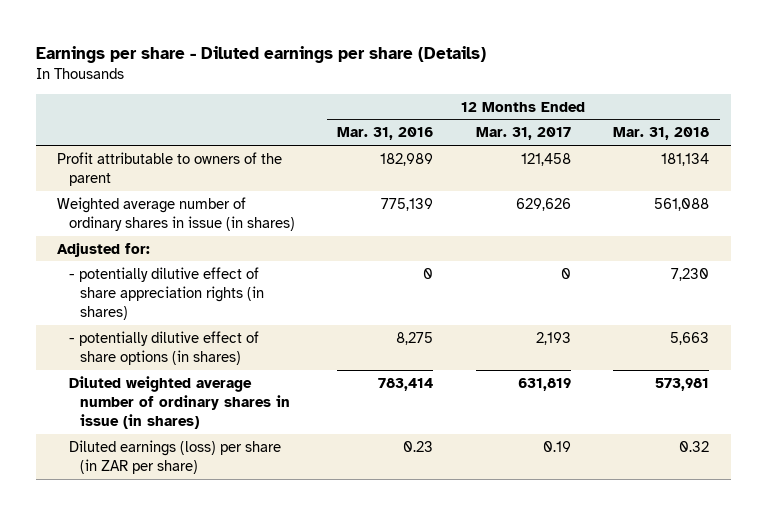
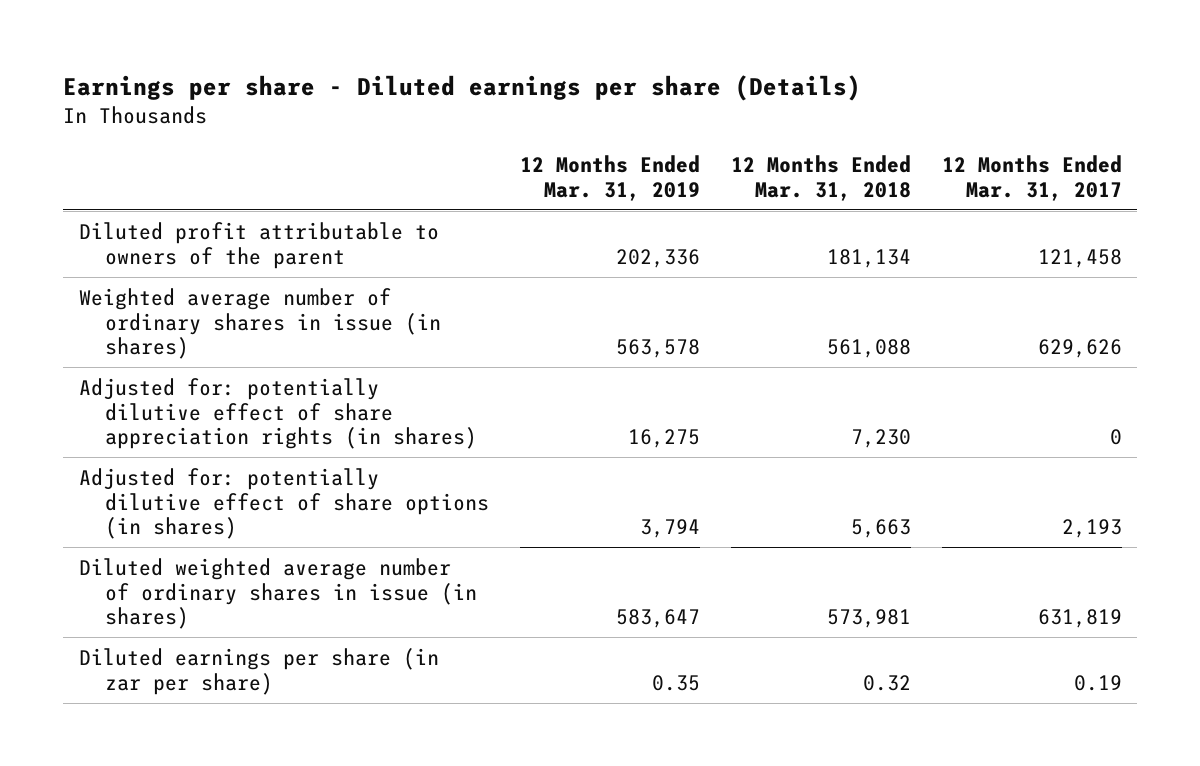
[337,127,434,141] Mar. 31, 2016 -> none
none -> [519,154,700,201] 12 Months Ended Mar. 31, 2019
[57,151,283,186] Profit attributable to owners of the parent -> [78,221,439,269] Diluted profit attributable to owners of the parent
[57,242,151,257] Adjusted for: -> none
[68,266,265,321] - potentially dilutive effect of share appreciation rights (in shares) -> [78,377,477,450] Adjusted for: potentially dilutive effect of share appreciation rights (in shares)
[68,330,259,365] - potentially dilutive effect of share options (in shares) -> [78,467,489,540] Adjusted for: potentially dilutive effect of share options (in shares)
[68,439,281,474] Diluted earnings (loss) per share (in ZAR per share) -> [78,647,439,695] Diluted earnings per share (in zar per share)

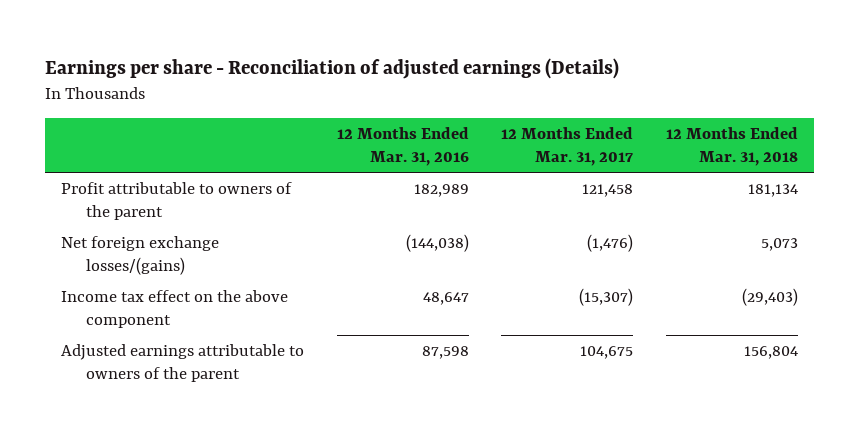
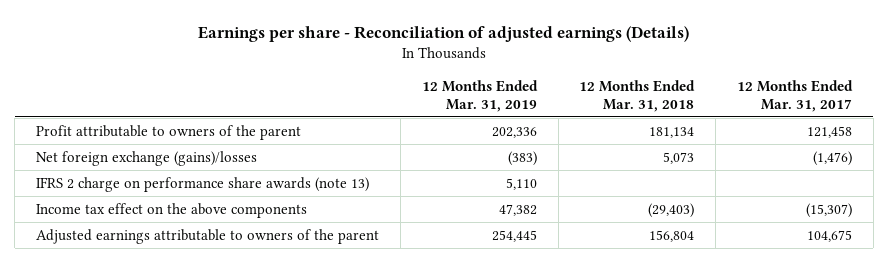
[336,127,469,166] 12 Months Ended Mar. 31, 2016 -> none
none -> [421,79,538,112] 12 Months Ended Mar. 31, 2019
[61,235,220,275] Net foreign exchange losses/(gains) -> [36,150,258,166] Net foreign exchange (gains)/losses
none -> [36,176,370,192] IFRS 2 charge on performance share awards (note 13)
[61,289,289,328] Income tax effect on the above component -> [36,202,308,218] Income tax effect on the above components

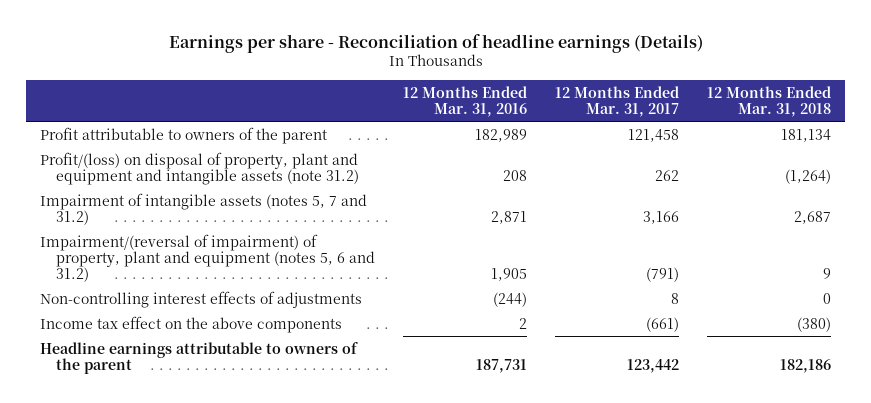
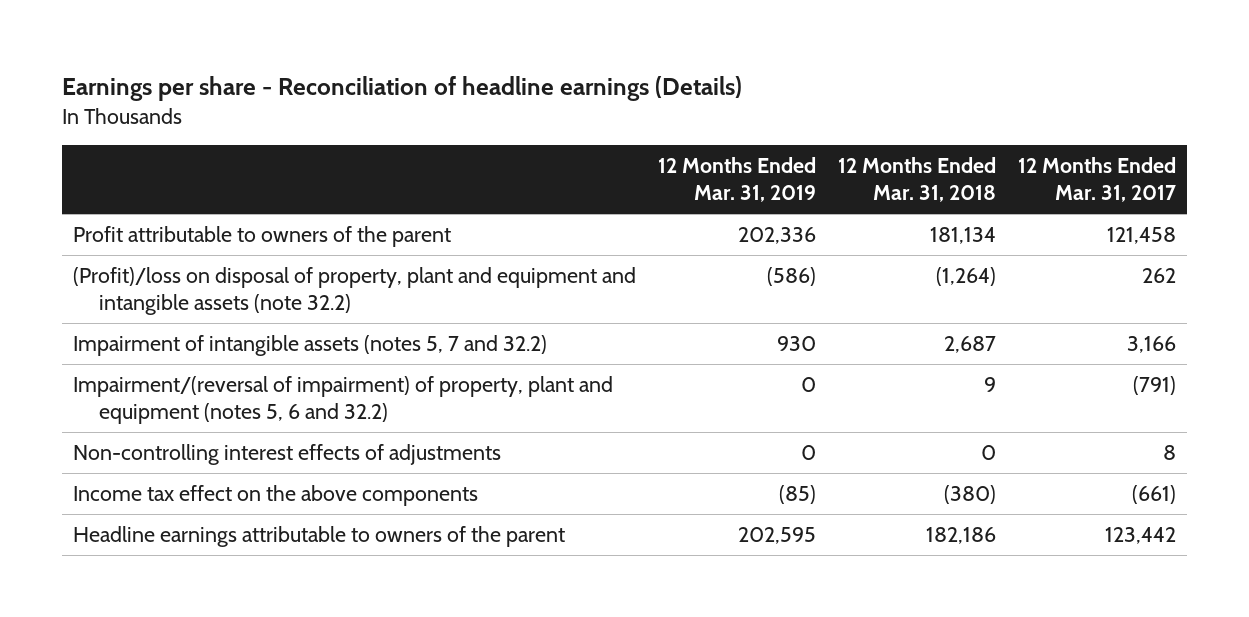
[403,85,528,117] 12 Months Ended Mar. 31, 2016 -> none
none -> [657,156,816,203] 12 Months Ended Mar. 31, 2019
[40,151,360,185] Profit/(loss) on disposal of property, plant and equipment and intangible assets (note 31.2) -> [72,266,636,316] (Profit)/loss on disposal of property, plant and equipment and intangible assets (note 32.2)
[40,192,368,225] Impairment of intangible assets (notes 5, 7 and 31.2) -> [72,334,547,356] Impairment of intangible assets (notes 5, 7 and 32.2)
[40,233,376,282] Impairment/(reversal of impairment) of property, plant and equipment (notes 5, 6 and 31.2) -> [72,375,613,425] Impairment/(reversal of impairment) of property, plant and equipment (notes 5, 6 and 32.2)

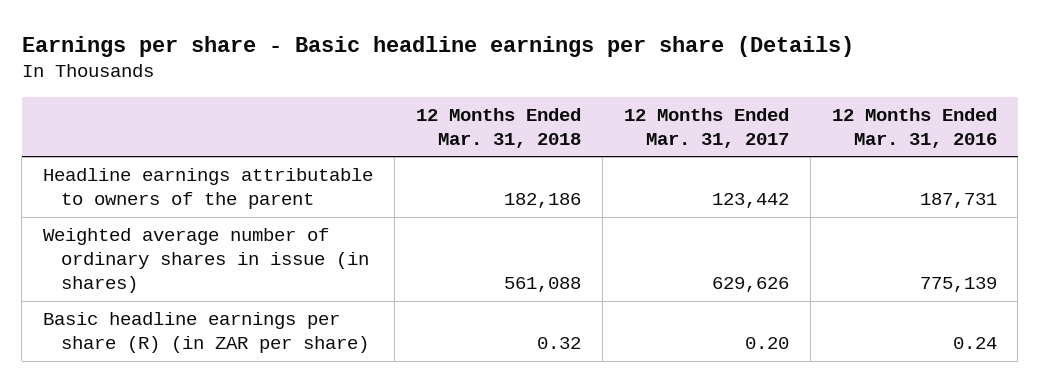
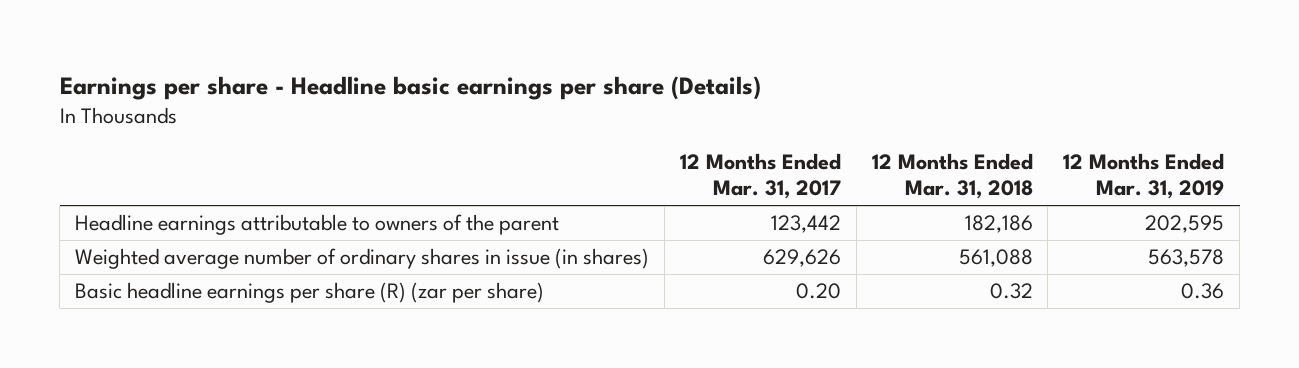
[21,35,854,57] Earnings per share - Basic headline earnings per share (Details) -> [59,75,761,100] Earnings per share - Headline basic earnings per share (Details)
[831,107,997,148] 12 Months Ended Mar. 31, 2016 -> none
none -> [1063,152,1225,200] 12 Months Ended Mar. 31, 2019
[43,312,369,354] Basic headline earnings per share (R) (in ZAR per share) -> [75,282,545,304] Basic headline earnings per share (R) (zar per share)

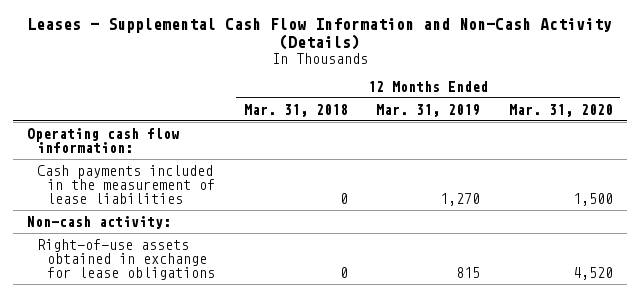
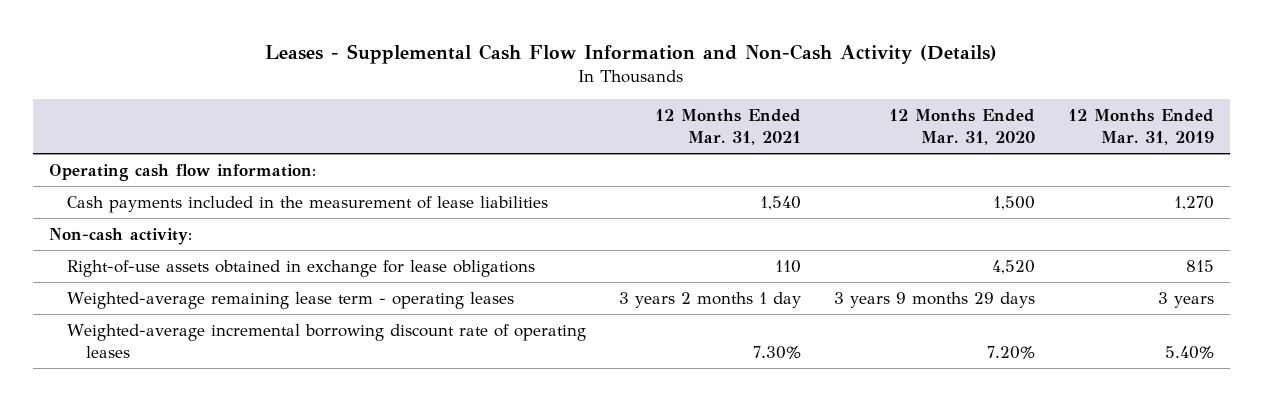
[243,103,348,117] Mar. 31, 2018 -> none
none -> [654,109,801,146] 12 Months Ended Mar. 31, 2021
none -> [67,291,515,309] Weighted-average remaining lease term - operating leases
none -> [67,323,587,358] Weighted-average incremental borrowing discount rate of operating leases

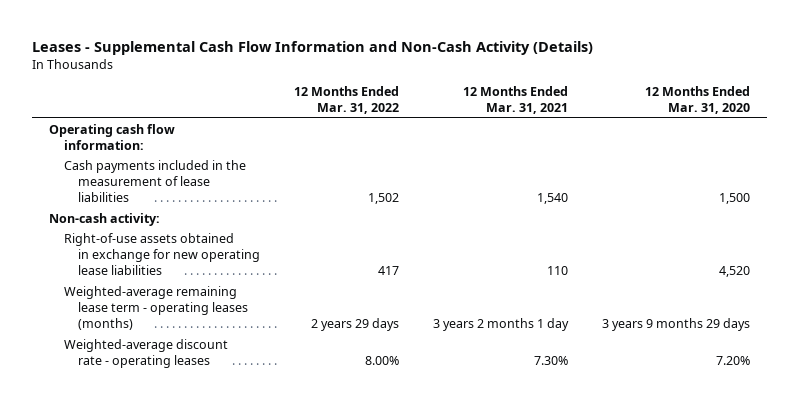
[1067,109,1214,146] 12 Months Ended Mar. 31, 2019 -> none
none -> [293,85,399,115] 12 Months Ended Mar. 31, 2022
[67,259,536,277] Right-of-use assets obtained in exchange for lease obligations -> [63,232,260,275] Right-of-use assets obtained in exchange for new operating lease liabilities
[67,291,515,309] Weighted-average remaining lease term - operating leases -> [63,285,248,330] Weighted-average remaining lease term - operating leases (months)
[67,323,587,358] Weighted-average incremental borrowing discount rate of operating leases -> [63,338,228,368] Weighted-average discount rate - operating leases

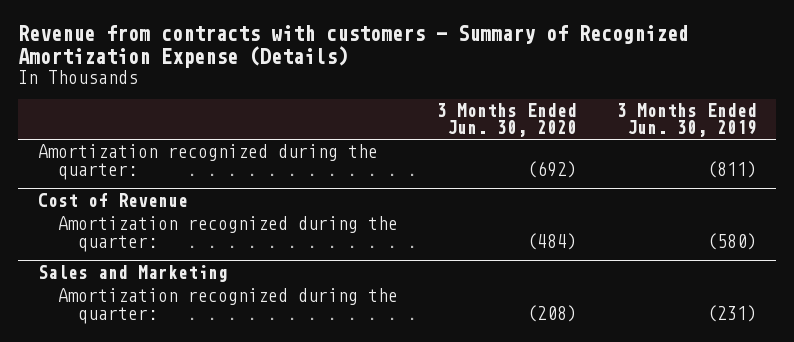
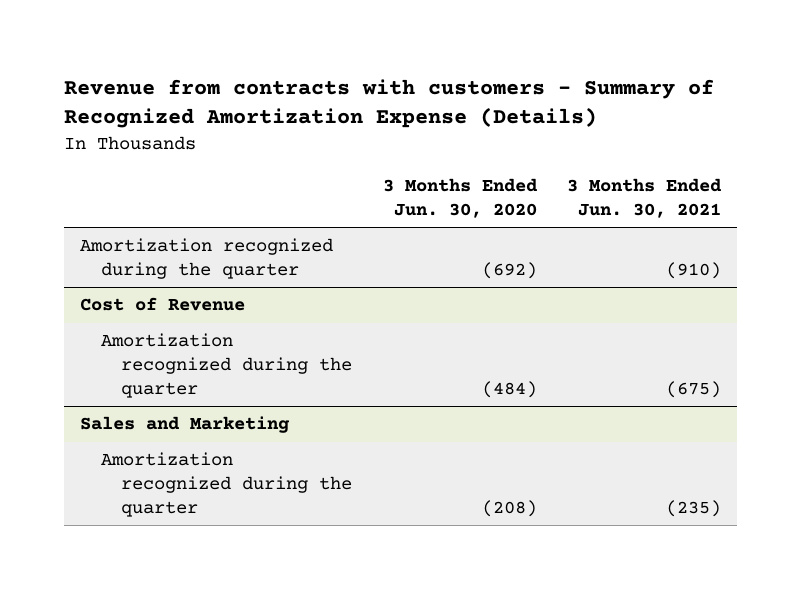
[616,102,757,138] 3 Months Ended Jun. 30, 2019 -> none
none -> [567,178,723,218] 3 Months Ended Jun. 30, 2021
[37,144,378,180] Amortization recognized during the quarter: -> [79,238,333,280] Amortization recognized during the quarter
[57,216,398,252] Amortization recognized during the quarter: -> [100,333,353,398] Amortization recognized during the quarter
[57,288,398,324] Amortization recognized during the quarter: -> [100,452,353,517] Amortization recognized during the quarter

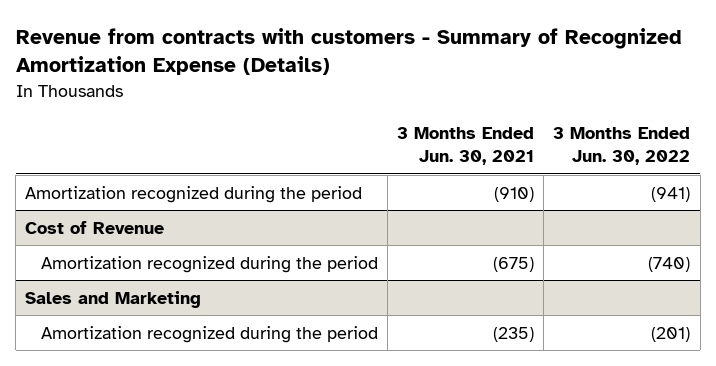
[382,178,538,218] 3 Months Ended Jun. 30, 2020 -> none
none -> [553,126,691,166] 3 Months Ended Jun. 30, 2022
[79,238,333,280] Amortization recognized during the quarter -> [25,185,363,203] Amortization recognized during the period
[100,333,353,398] Amortization recognized during the quarter -> [41,255,379,273] Amortization recognized during the period
[100,452,353,517] Amortization recognized during the quarter -> [41,325,379,343] Amortization recognized during the period

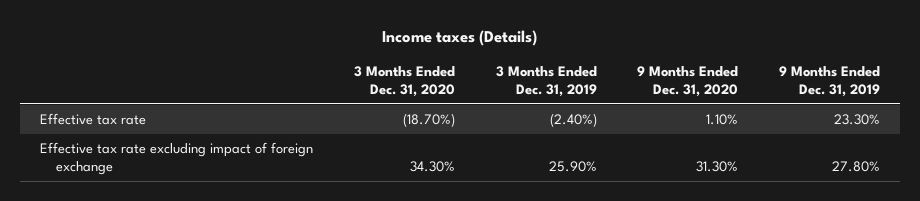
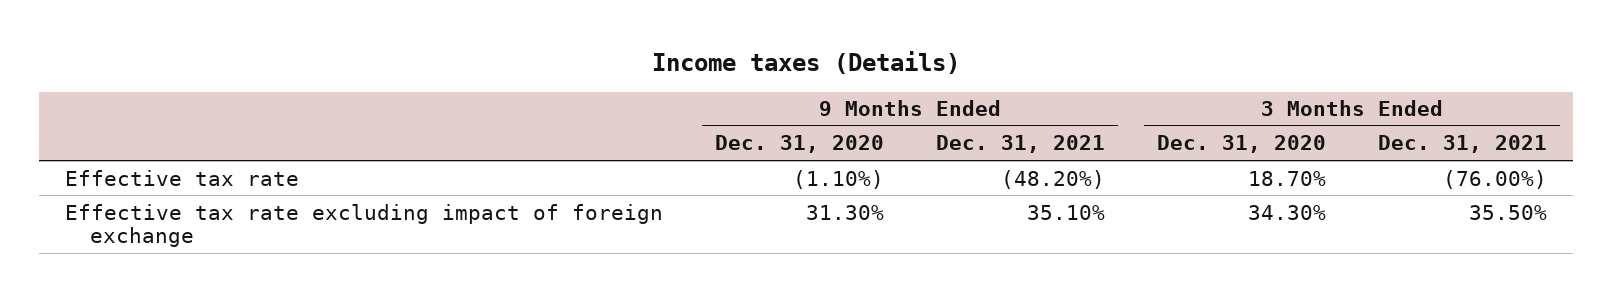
[495,66,597,98] 3 Months Ended Dec. 31, 2019 -> none
[779,66,881,98] 9 Months Ended Dec. 31, 2019 -> none
none -> [936,135,1106,154] Dec. 31, 2021
none -> [1377,135,1547,154] Dec. 31, 2021
[402,113,455,128] (18.70%) -> [1247,170,1326,186] 18.70%
[706,114,739,126] 1.10% -> [793,169,885,189] (1.10%)

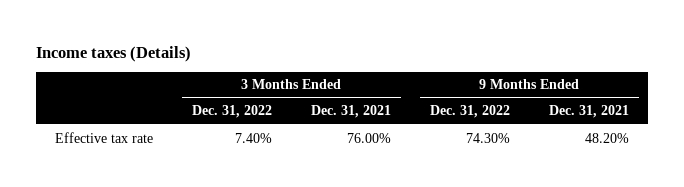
[715,135,885,154] Dec. 31, 2020 -> none
[1156,135,1326,154] Dec. 31, 2020 -> none
none -> [191,105,272,119] Dec. 31, 2022
none -> [429,105,510,119] Dec. 31, 2022
[65,203,664,248] Effective tax rate excluding impact of foreign exchange -> none
[1001,169,1106,189] (48.20%) -> [584,132,629,143] 48.20%
[1442,169,1547,189] (76.00%) -> [346,132,391,143] 76.00%

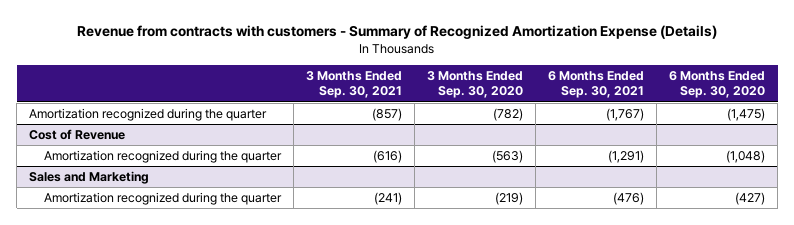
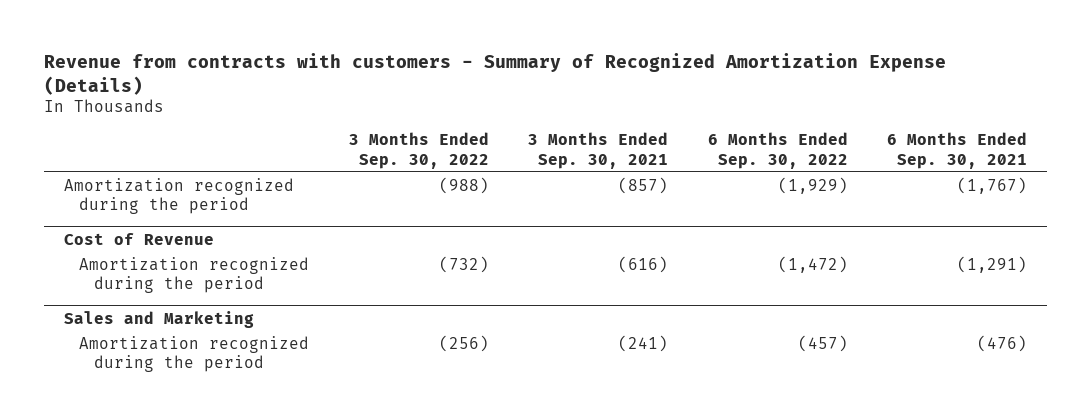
[426,71,523,99] 3 Months Ended Sep. 30, 2020 -> none
[669,71,766,99] 6 Months Ended Sep. 30, 2020 -> none
none -> [348,132,489,169] 3 Months Ended Sep. 30, 2022
none -> [707,132,848,169] 6 Months Ended Sep. 30, 2022
[29,108,268,122] Amortization recognized during the quarter -> [64,177,295,215] Amortization recognized during the period
[43,150,282,164] Amortization recognized during the quarter -> [79,256,310,294] Amortization recognized during the period
[43,192,282,206] Amortization recognized during the quarter -> [79,335,310,373] Amortization recognized during the period

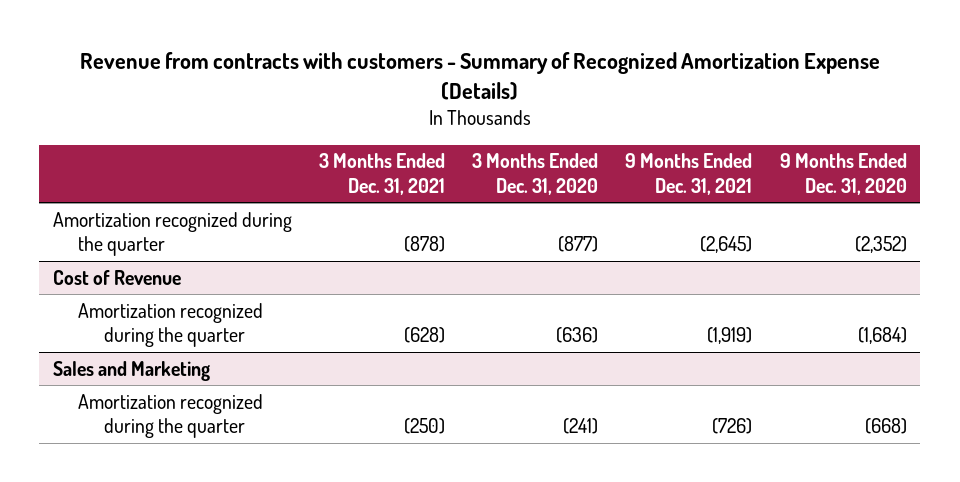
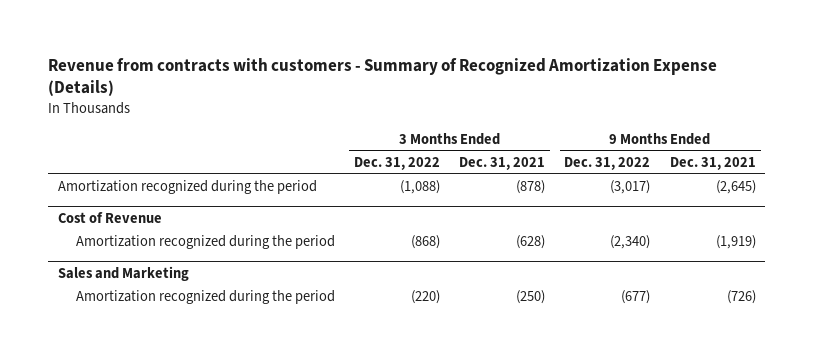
[472,153,599,195] 3 Months Ended Dec. 31, 2020 -> none
[779,153,907,195] 9 Months Ended Dec. 31, 2020 -> none
none -> [353,157,440,171] Dec. 31, 2022
none -> [564,157,651,171] Dec. 31, 2022
[53,211,293,257] Amortization recognized during the quarter -> [57,180,317,195] Amortization recognized during the period
[78,302,264,348] Amortization recognized during the quarter -> [75,235,335,250] Amortization recognized during the period
[78,393,264,439] Amortization recognized during the quarter -> [75,290,335,305] Amortization recognized during the period

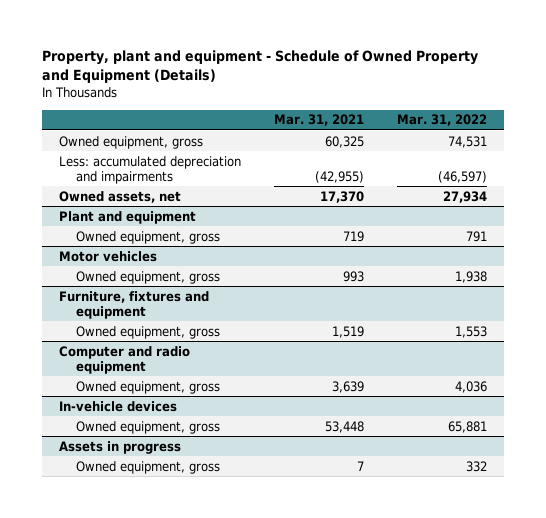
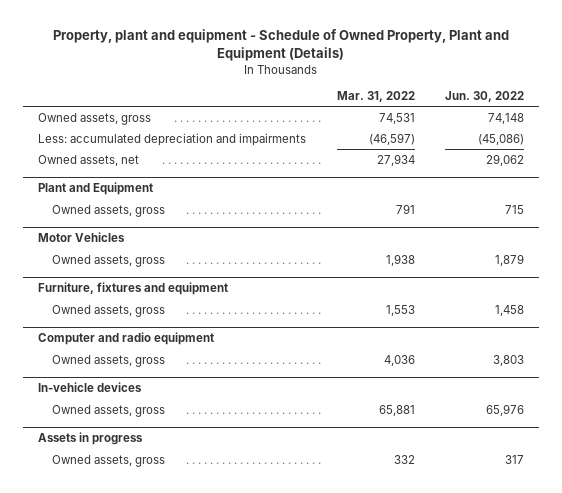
[41,50,478,84] Property, plant and equipment - Schedule of Owned Property and Equipment (Details) -> [53,29,510,62] Property, plant and equipment - Schedule of Owned Property, Plant and Equipment (Details)
[273,114,364,127] Mar. 31, 2021 -> none
none -> [445,90,525,102] Jun. 30, 2022
[58,135,203,149] Owned equipment, gross -> [38,112,152,125] Owned assets, gross
[58,210,196,224] Plant and equipment -> [38,182,154,196] Plant and Equipment
[76,230,221,244] Owned equipment, gross -> [51,204,165,217] Owned assets, gross
[58,250,157,262] Motor vehicles -> [38,232,126,243] Motor Vehicles
[76,270,221,284] Owned equipment, gross -> [51,254,165,267] Owned assets, gross
[76,325,221,339] Owned equipment, gross -> [51,304,165,317] Owned assets, gross
[76,380,221,394] Owned equipment, gross -> [51,354,165,367] Owned assets, gross
[76,420,221,434] Owned equipment, gross -> [51,404,165,417] Owned assets, gross
[76,460,221,474] Owned equipment, gross -> [51,454,165,467] Owned assets, gross

